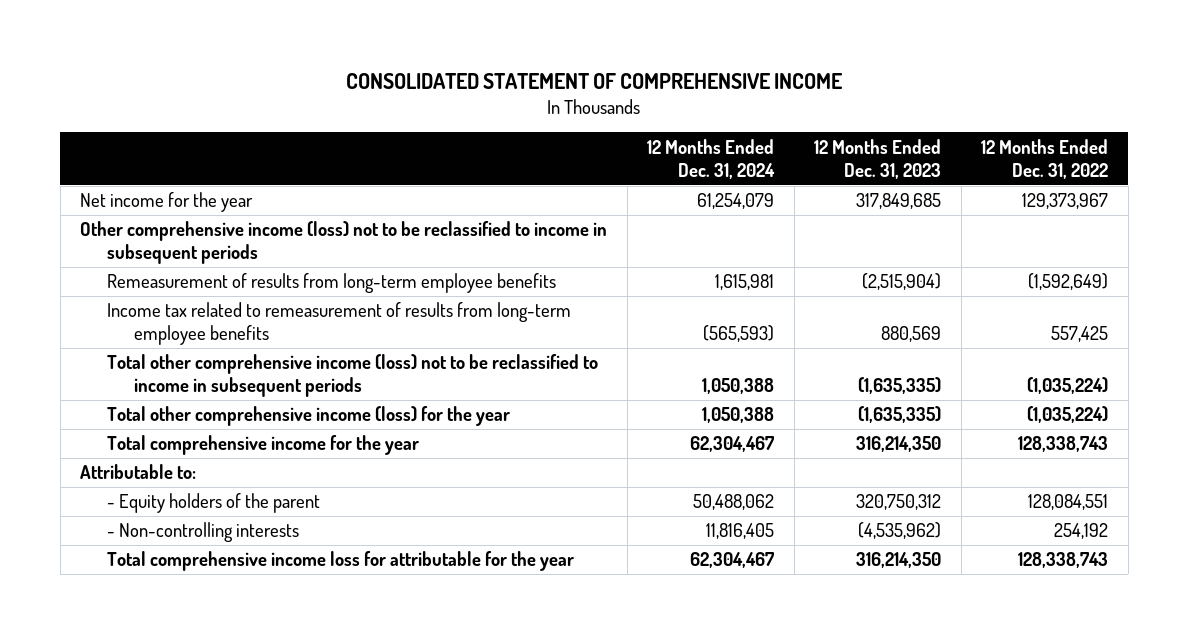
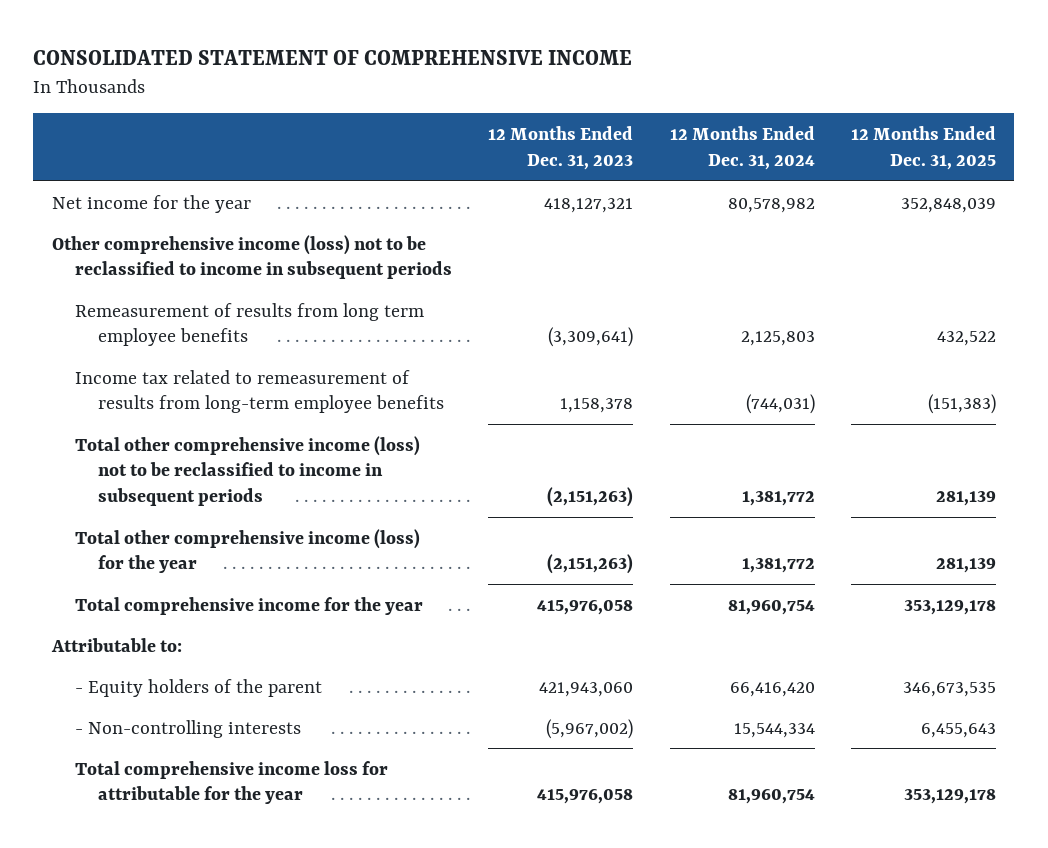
[981,138,1109,179] 12 Months Ended Dec. 31, 2022 -> none
none -> [851,126,997,170] 12 Months Ended Dec. 31, 2025
[697,193,775,210] 61,254,079 -> [727,197,815,213] 80,578,982
[856,193,942,210] 317,849,685 -> [544,197,634,213] 418,127,321
[106,273,556,294] Remeasurement of results from long-term employee benefits -> [74,302,424,347] Remeasurement of results from long term employee benefits
[715,274,775,291] 1,615,981 -> [740,331,815,347] 2,125,803
[862,273,942,291] (2,515,904) -> [548,327,634,348] (3,309,641)
[703,325,775,343] (565,593) -> [745,394,815,415] (744,031)
[881,326,942,343] 880,569 -> [560,398,634,414] 1,158,378
[702,378,775,395] 1,050,388 -> [741,491,815,507] 1,381,772
[858,377,942,395] (1,635,335) -> [547,487,634,508] (2,151,263)
[702,407,775,424] 1,050,388 -> [741,558,815,574] 1,381,772
[858,406,942,424] (1,635,335) -> [547,554,634,575] (2,151,263)
[690,436,775,453] 62,304,467 -> [727,599,815,615] 81,960,754
[856,436,942,453] 316,214,350 -> [537,599,634,615] 415,976,058
[693,494,775,511] 50,488,062 -> [729,681,815,697] 66,416,420
[856,494,942,511] 320,750,312 -> [539,681,634,697] 421,943,060
[706,523,775,540] 11,816,405 -> [733,722,815,738] 15,544,334
[858,522,942,540] (4,535,962) -> [546,718,634,739] (5,967,002)
[690,552,775,569] 62,304,467 -> [727,789,815,805] 81,960,754
[856,552,942,569] 316,214,350 -> [537,789,634,805] 415,976,058

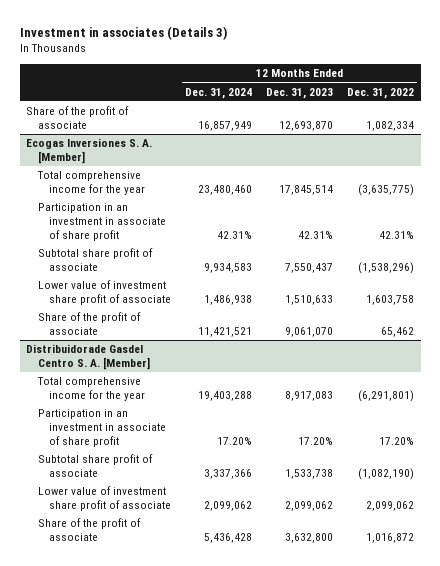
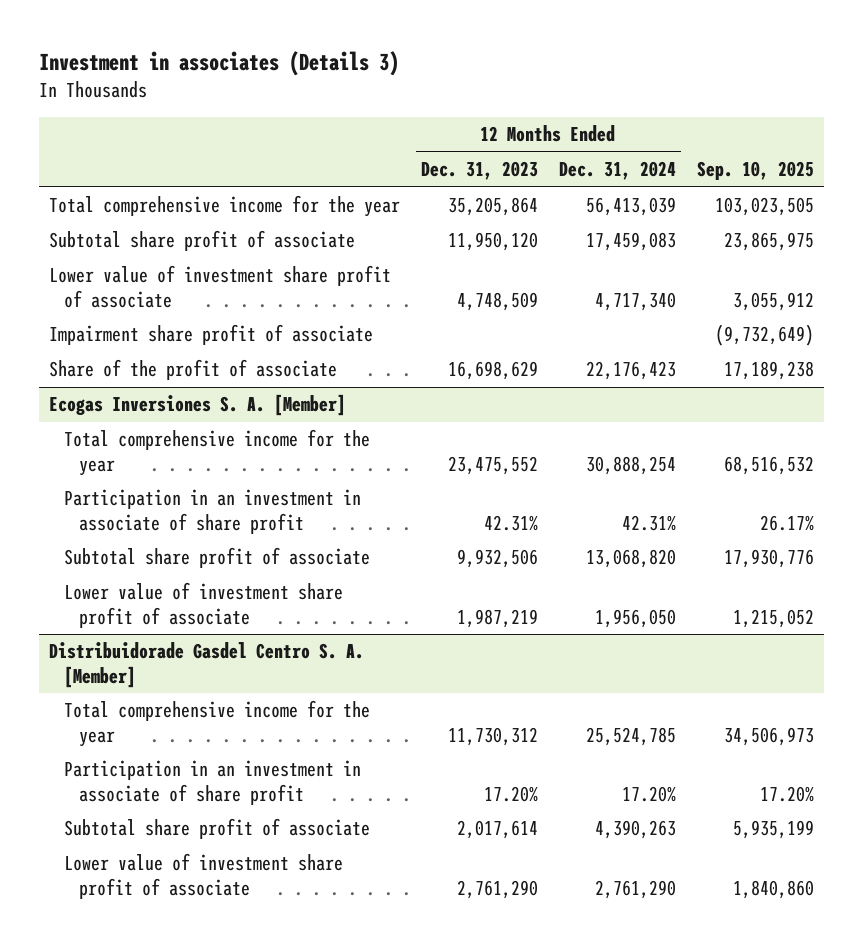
[346,87,414,99] Dec. 31, 2022 -> none
none -> [696,161,814,181] Sep. 10, 2025
none -> [49,195,401,218] Total comprehensive income for the year
none -> [49,230,356,252] Subtotal share profit of associate
none -> [49,265,392,309] Lower value of investment share profit of associate
none -> [49,324,374,346] Impairment share profit of associate
[198,121,253,132] 16,857,949 -> [585,361,676,381] 22,176,423
[279,121,334,132] 12,693,870 -> [448,361,539,381] 16,698,629
[198,185,253,196] 23,480,460 -> [585,456,676,476] 30,888,254
[279,185,334,196] 17,845,514 -> [448,456,539,476] 23,475,552
[37,312,141,336] Share of the profit of associate -> none
[204,263,253,274] 9,934,583 -> [585,549,676,569] 13,068,820
[285,263,334,274] 7,550,437 -> [457,549,539,569] 9,932,506
[204,295,253,306] 1,486,938 -> [594,609,676,629] 1,956,050
[285,295,334,306] 1,510,633 -> [457,609,539,629] 1,987,219
[198,391,253,402] 19,403,288 -> [585,727,676,747] 25,524,785
[285,391,334,402] 8,917,083 -> [448,727,539,747] 11,730,312
[37,518,141,542] Share of the profit of associate -> none
[204,469,253,480] 3,337,366 -> [594,820,676,840] 4,390,263
[285,469,334,480] 1,533,738 -> [457,820,539,840] 2,017,614
[204,501,253,512] 2,099,062 -> [594,880,676,900] 2,761,290
[285,501,334,512] 2,099,062 -> [457,880,539,900] 2,761,290

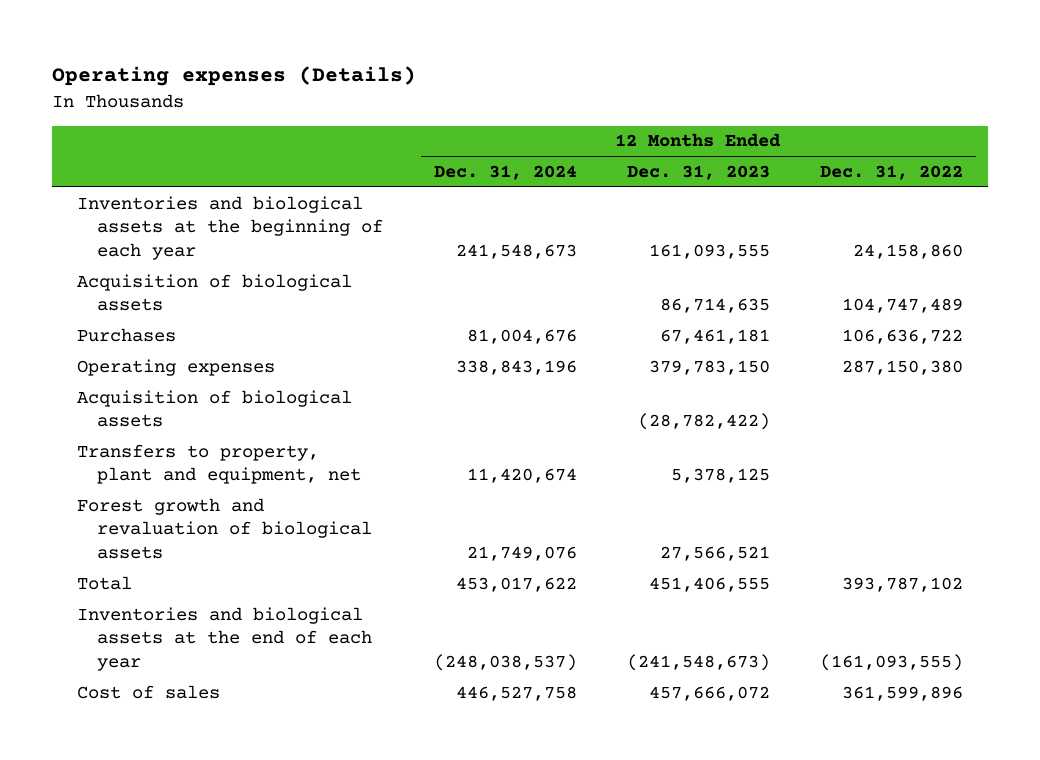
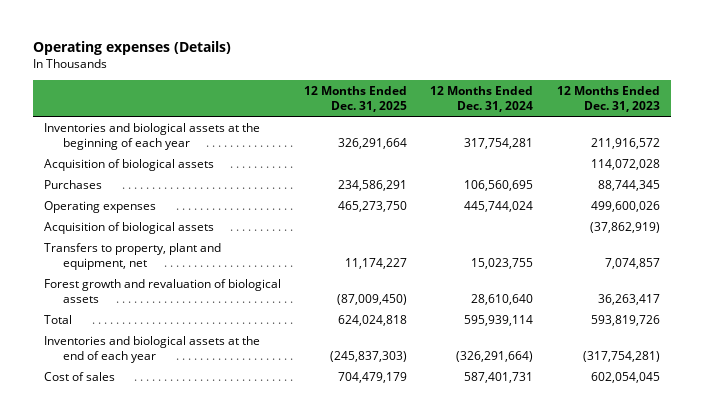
[820,164,964,180] Dec. 31, 2022 -> none
none -> [304,85,408,112] 12 Months Ended Dec. 31, 2025
[455,243,577,259] 241,548,673 -> [464,137,534,149] 317,754,281
[648,243,770,259] 161,093,555 -> [590,137,660,149] 211,916,572
[659,298,770,314] 86,714,635 -> [590,158,660,170] 114,072,028
[466,328,577,344] 81,004,676 -> [464,179,534,191] 106,560,695
[659,328,770,344] 67,461,181 -> [597,179,660,191] 88,744,345
[455,359,577,375] 338,843,196 -> [464,200,534,212] 445,744,024
[648,359,770,375] 379,783,150 -> [590,200,660,212] 499,600,026
[637,413,770,431] (28,782,422) -> [589,221,660,233] (37,862,919)
[466,468,577,484] 11,420,674 -> [471,257,534,269] 15,023,755
[670,468,770,484] 5,378,125 -> [604,257,660,269] 7,074,857
[466,545,577,561] 21,749,076 -> [471,293,534,305] 28,610,640
[659,545,770,561] 27,566,521 -> [597,293,660,305] 36,263,417
[455,576,577,592] 453,017,622 -> [464,314,534,326] 595,939,114
[648,576,770,592] 451,406,555 -> [590,314,660,326] 593,819,726
[433,653,577,671] (248,038,537) -> [456,350,534,362] (326,291,664)
[626,653,770,671] (241,548,673) -> [582,350,660,362] (317,754,281)
[455,685,577,701] 446,527,758 -> [464,371,534,383] 587,401,731
[648,685,770,701] 457,666,072 -> [590,371,660,383] 602,054,045

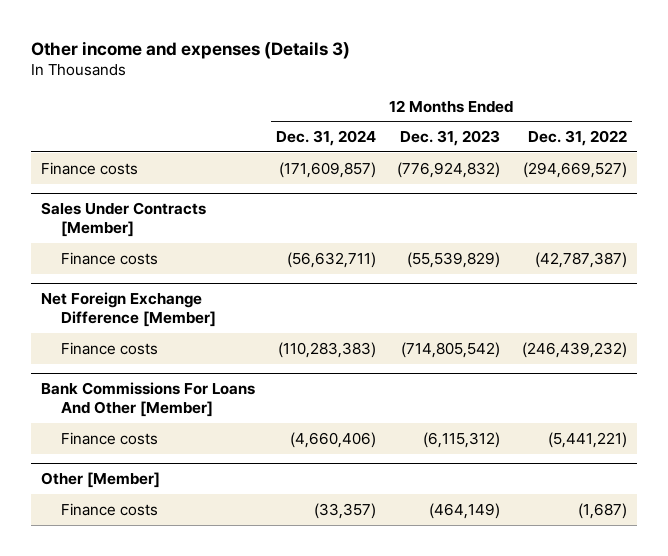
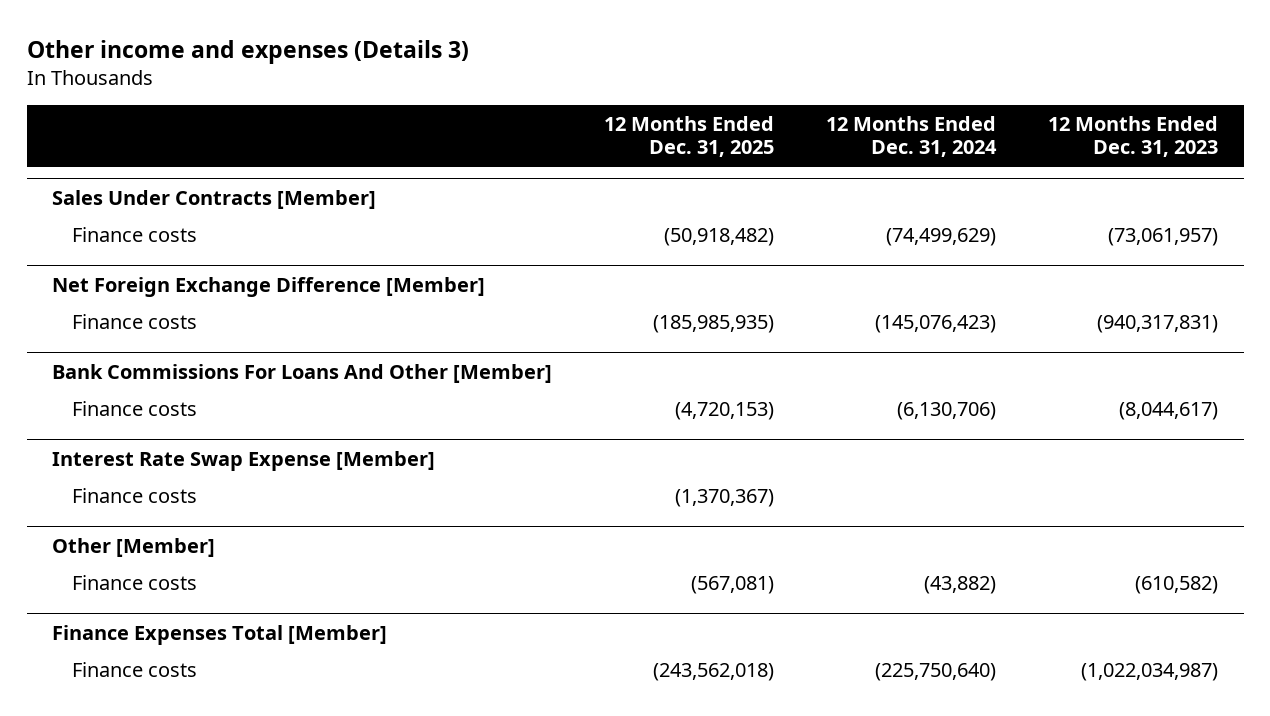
[527,130,627,147] Dec. 31, 2022 -> none
none -> [604,116,775,158] 12 Months Ended Dec. 31, 2025
[41,161,139,175] Finance costs -> none
[287,251,377,268] (56,632,711) -> [886,228,997,247] (74,499,629)
[407,251,501,268] (55,539,829) -> [1108,228,1219,247] (73,061,957)
[278,341,377,358] (110,283,383) -> [875,315,997,334] (145,076,423)
[401,341,501,358] (714,805,542) -> [1097,315,1219,334] (940,317,831)
[290,431,377,448] (4,660,406) -> [897,402,997,421] (6,130,706)
[423,431,501,448] (6,115,312) -> [1119,402,1219,421] (8,044,617)
none -> [52,450,436,471] Interest Rate Swap Expense [Member]
none -> [72,488,198,504] Finance costs
[314,502,377,519] (33,357) -> [924,576,997,595] (43,882)
[429,502,501,519] (464,149) -> [1135,576,1219,595] (610,582)
none -> [52,624,388,645] Finance Expenses Total [Member]
none -> [72,662,198,678] Finance costs

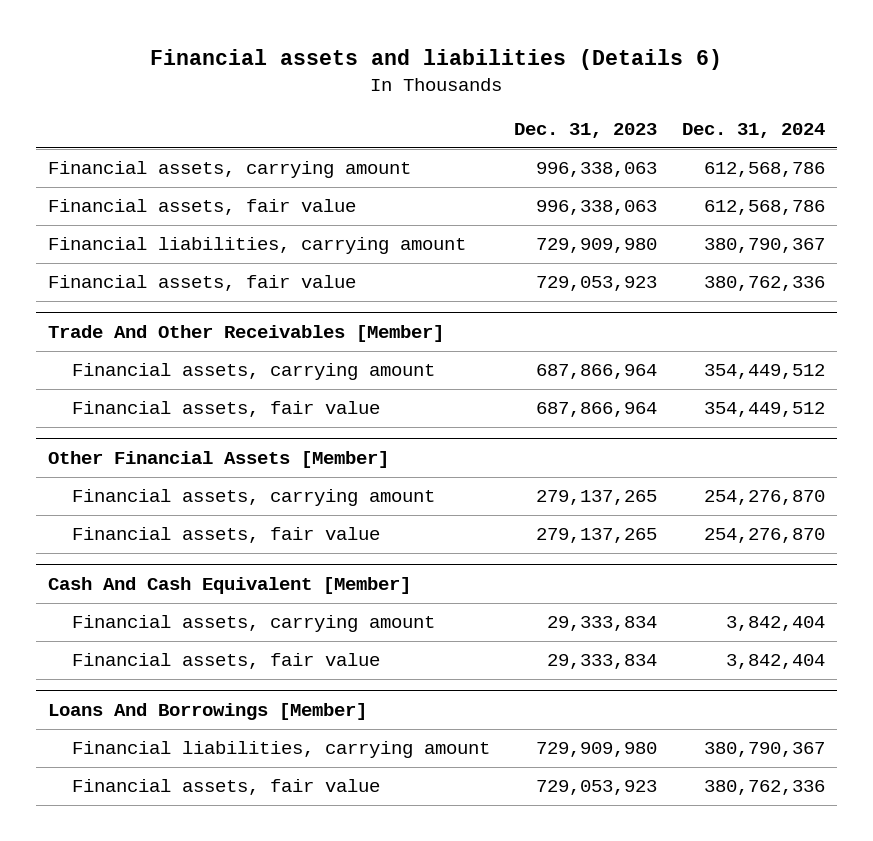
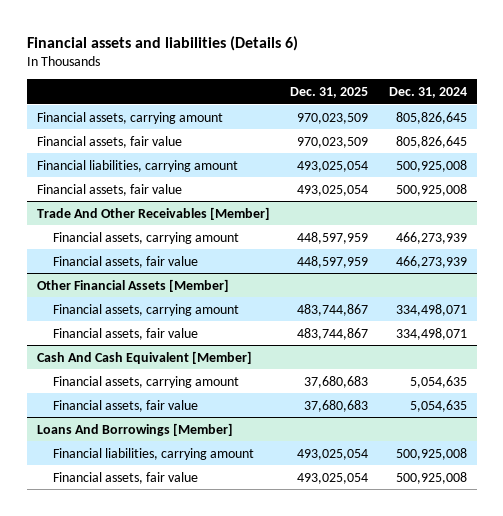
[514,122,658,138] Dec. 31, 2023 -> none
none -> [290,87,369,99] Dec. 31, 2025
[703,162,825,178] 612,568,786 -> [395,111,467,124] 805,826,645
[703,200,825,216] 612,568,786 -> [395,135,467,148] 805,826,645
[703,238,825,254] 380,790,367 -> [395,159,467,172] 500,925,008
[703,276,825,292] 380,762,336 -> [395,183,467,196] 500,925,008
[703,364,825,380] 354,449,512 -> [395,231,467,244] 466,273,939
[703,402,825,418] 354,449,512 -> [395,255,467,268] 466,273,939
[703,490,825,506] 254,276,870 -> [395,303,467,316] 334,498,071
[703,528,825,544] 254,276,870 -> [395,327,467,340] 334,498,071
[725,616,825,632] 3,842,404 -> [409,375,467,388] 5,054,635
[725,654,825,670] 3,842,404 -> [409,399,467,412] 5,054,635
[703,742,825,758] 380,790,367 -> [395,447,467,460] 500,925,008
[703,780,825,796] 380,762,336 -> [395,471,467,484] 500,925,008

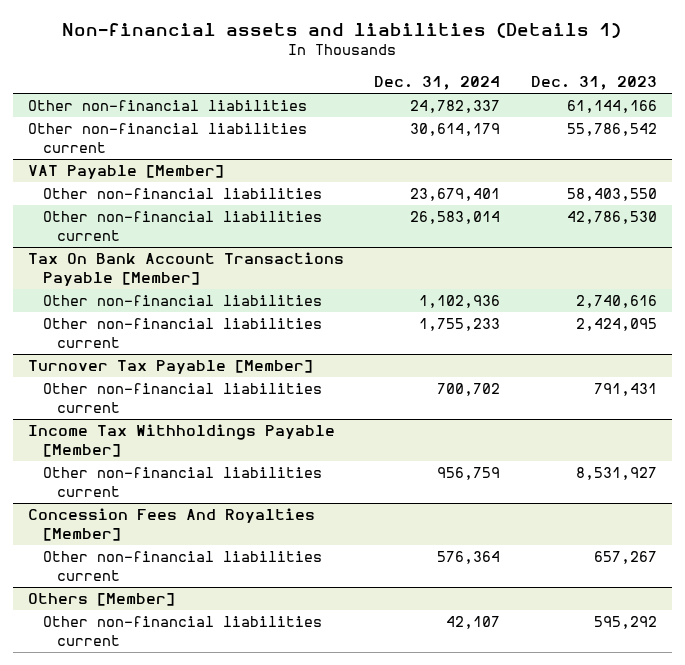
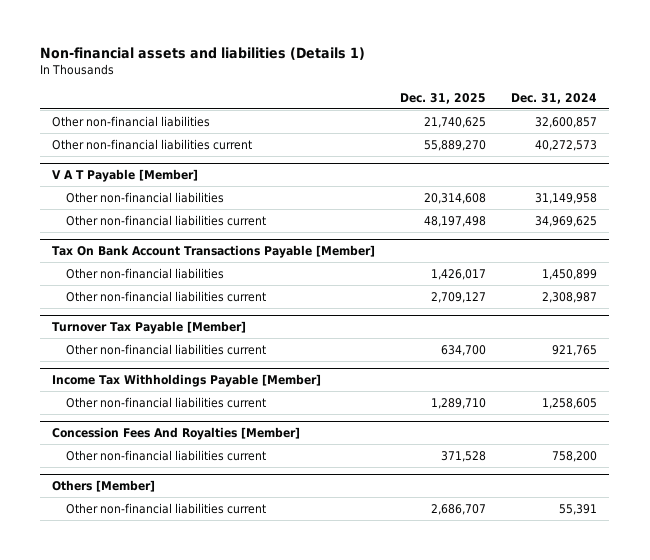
[530,76,657,91] Dec. 31, 2023 -> none
none -> [400,92,487,104] Dec. 31, 2025
[410,100,501,114] 24,782,337 -> [535,116,598,128] 32,600,857
[410,123,501,137] 30,614,179 -> [535,139,598,151] 40,272,573
[28,165,225,180] VAT Payable [Member] -> [52,169,199,183] V A T Payable [Member]
[410,188,501,202] 23,679,401 -> [535,192,598,204] 31,149,958
[410,211,501,225] 26,583,014 -> [535,215,598,227] 34,969,625
[419,295,501,309] 1,102,936 -> [542,268,598,280] 1,450,899
[419,318,501,332] 1,755,233 -> [542,291,598,303] 2,308,987
[437,383,501,397] 700,702 -> [552,344,598,356] 921,765
[437,467,501,481] 956,759 -> [542,397,598,409] 1,258,605
[437,551,501,565] 576,364 -> [552,450,598,462] 758,200
[446,616,501,630] 42,107 -> [559,503,598,515] 55,391

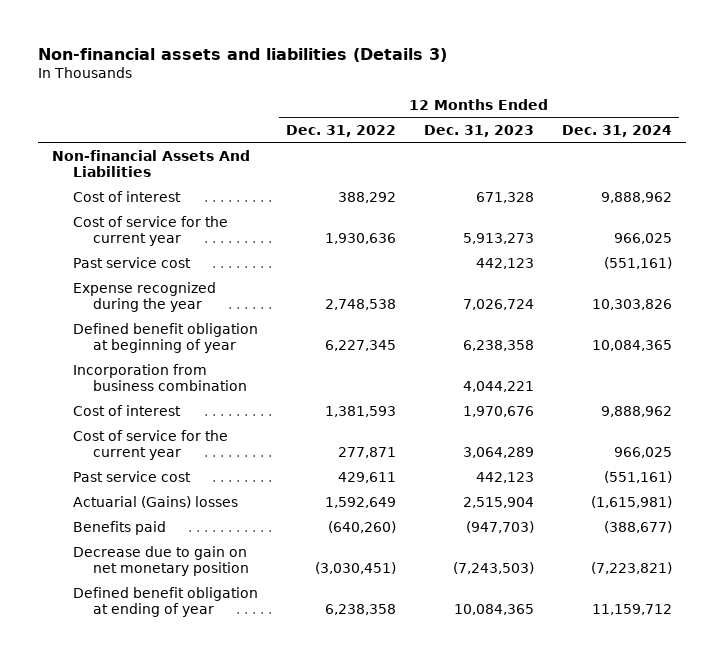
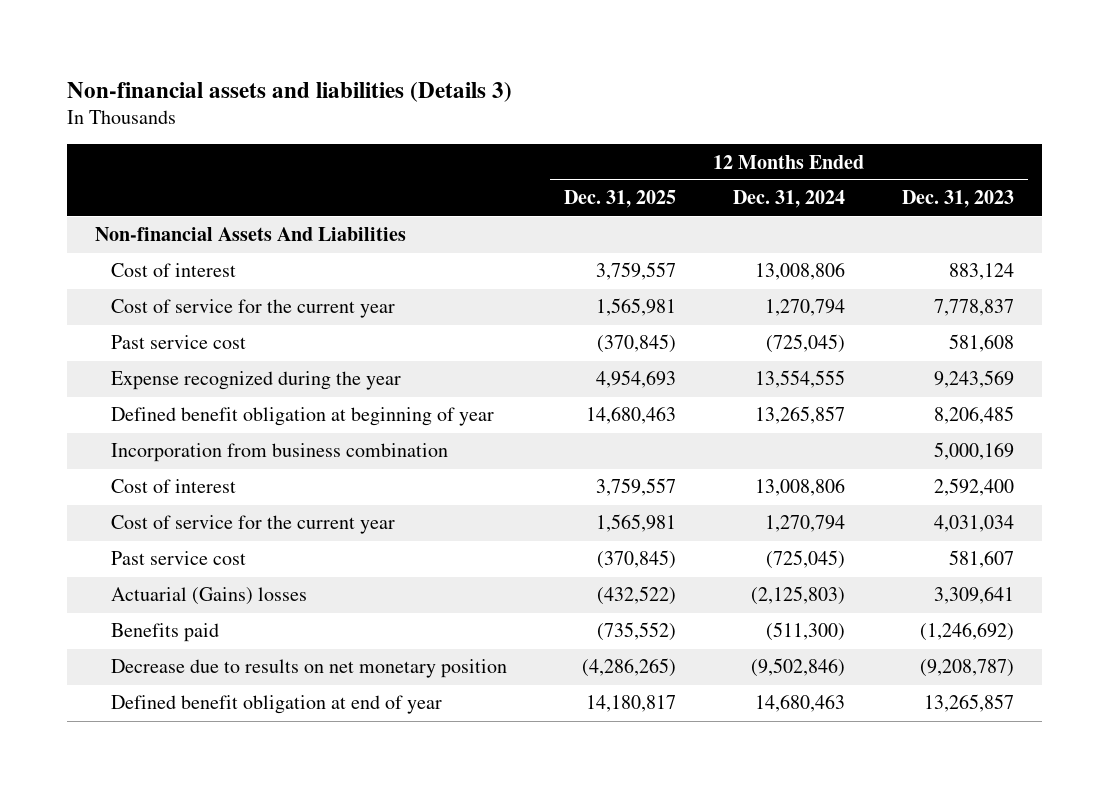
[285,124,396,137] Dec. 31, 2022 -> none
none -> [563,190,676,209] Dec. 31, 2025
[475,191,534,203] 671,328 -> [948,263,1014,281] 883,124
[600,191,672,203] 9,888,962 -> [754,262,845,281] 13,008,806
[462,232,534,244] 5,913,273 -> [933,299,1014,317] 7,778,837
[613,232,672,244] 966,025 -> [764,299,845,317] 1,270,794
[475,257,534,269] 442,123 -> [948,334,1014,353] 581,608
[603,256,672,269] (551,161) -> [765,334,845,354] (725,045)
[462,298,534,310] 7,026,724 -> [933,370,1014,389] 9,243,569
[591,298,672,310] 10,303,826 -> [754,370,845,389] 13,554,555
[462,339,534,351] 6,238,358 -> [933,406,1014,425] 8,206,485
[591,339,672,351] 10,084,365 -> [754,406,845,425] 13,265,857
[462,380,534,392] 4,044,221 -> [933,442,1014,461] 5,000,169
[462,405,534,417] 1,970,676 -> [933,478,1014,497] 2,592,400
[600,405,672,417] 9,888,962 -> [754,478,845,497] 13,008,806
[462,446,534,458] 3,064,289 -> [933,515,1014,533] 4,031,034
[613,446,672,458] 966,025 -> [764,515,845,533] 1,270,794
[475,471,534,483] 442,123 -> [948,550,1014,569] 581,607
[603,470,672,483] (551,161) -> [765,550,845,570] (725,045)
[462,496,534,508] 2,515,904 -> [933,586,1014,605] 3,309,641
[590,495,672,508] (1,615,981) -> [750,586,845,606] (2,125,803)
[465,520,534,533] (947,703) -> [919,622,1014,642] (1,246,692)
[603,520,672,533] (388,677) -> [765,622,845,642] (511,300)
[72,545,250,576] Decrease due to gain on net monetary position -> [110,659,507,679] Decrease due to results on net monetary position
[452,561,534,574] (7,243,503) -> [919,659,1014,678] (9,208,787)
[590,561,672,574] (7,223,821) -> [750,658,845,678] (9,502,846)
[72,586,258,617] Defined benefit obligation at ending of year -> [110,695,442,715] Defined benefit obligation at end of year
[453,603,534,615] 10,084,365 -> [923,694,1014,713] 13,265,857
[591,603,672,615] 11,159,712 -> [754,694,845,713] 14,680,463

